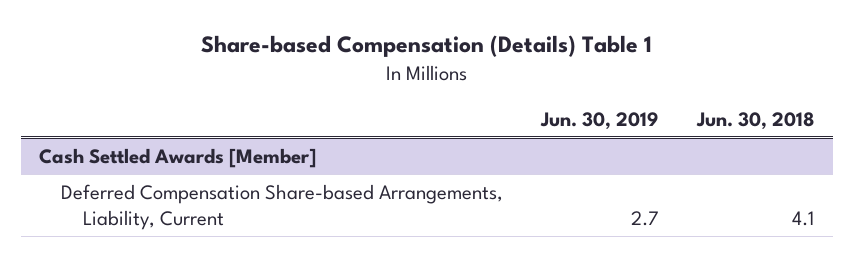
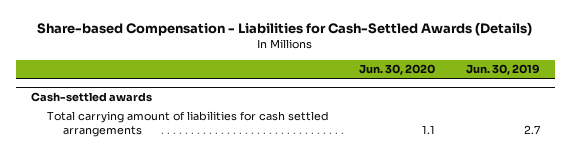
[200,35,652,58] Share-based Compensation (Details) Table 1 -> [37,22,533,37] Share-based Compensation - Liabilities for Cash-Settled Awards (Details)
[695,111,814,130] Jun. 30, 2018 -> none
none -> [359,64,436,76] Jun. 30, 2020
[39,147,317,168] Cash Settled Awards [Member] -> [31,91,153,102] Cash-settled awards
[61,183,504,230] Deferred Compensation Share-based Arrangements, Liability, Current -> [47,110,330,137] Total carrying amount of liabilities for cash settled arrangements

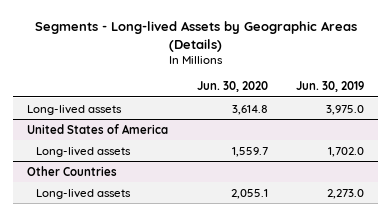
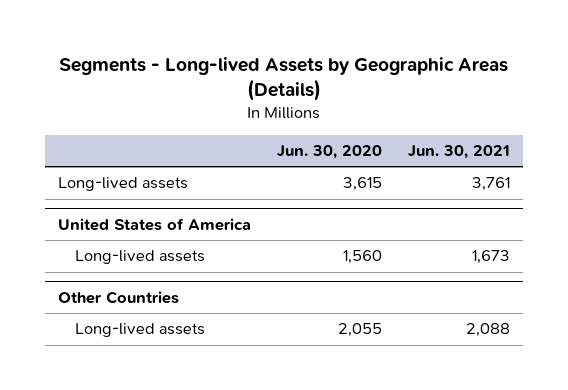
[295,81,364,93] Jun. 30, 2019 -> none
none -> [407,144,510,159] Jun. 30, 2021
[231,104,268,115] 3,614.8 -> [342,177,382,192] 3,615
[231,146,268,157] 1,559.7 -> [342,250,382,265] 1,560
[230,188,268,199] 2,055.1 -> [337,323,382,338] 2,055

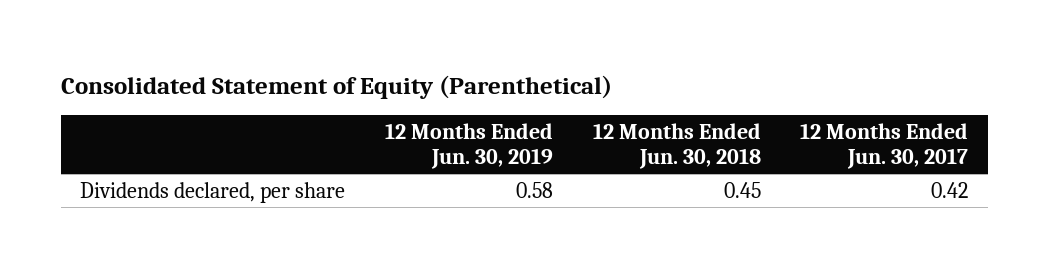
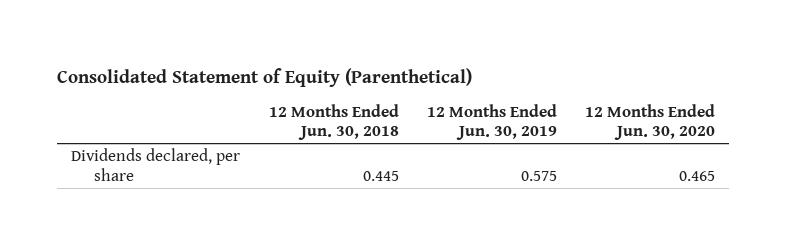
[800,123,969,169] 12 Months Ended Jun. 30, 2017 -> none
none -> [585,104,716,141] 12 Months Ended Jun. 30, 2020
[516,181,554,198] 0.58 -> [520,170,557,181] 0.575
[723,181,761,198] 0.45 -> [362,170,399,181] 0.445

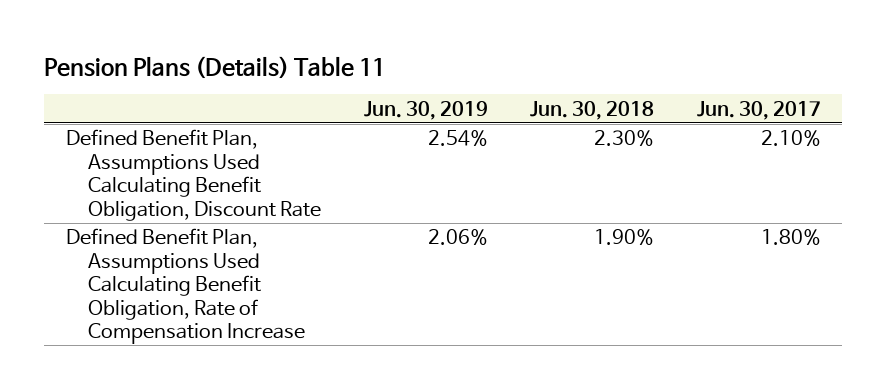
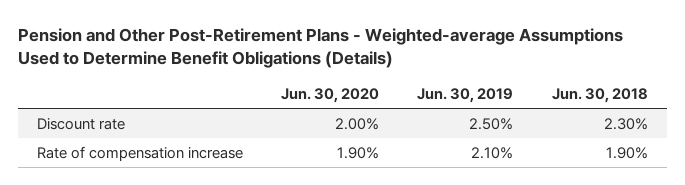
[44,55,386,79] Pension Plans (Details) Table 11 -> [17,27,623,69] Pension and Other Post-Retirement Plans - Weighted-average Assumptions Used to Determine Benefit Obligations (Details)
[697,100,822,120] Jun. 30, 2017 -> none
none -> [281,87,380,103] Jun. 30, 2020
[65,129,322,221] Defined Benefit Plan, Assumptions Used Calculating Benefit Obligation, Discount Rate -> [36,117,125,130] Discount rate
[427,130,488,147] 2.54% -> [469,117,514,130] 2.50%
[65,228,306,345] Defined Benefit Plan, Assumptions Used Calculating Benefit Obligation, Rate of Compensation Increase -> [36,145,243,161] Rate of compensation increase
[427,229,488,246] 2.06% -> [471,146,514,159] 2.10%

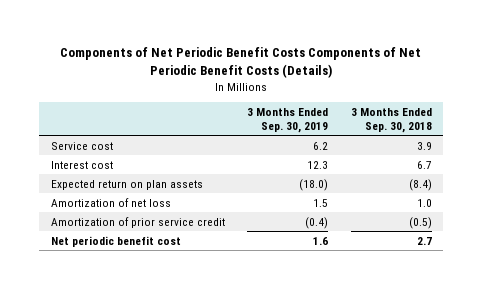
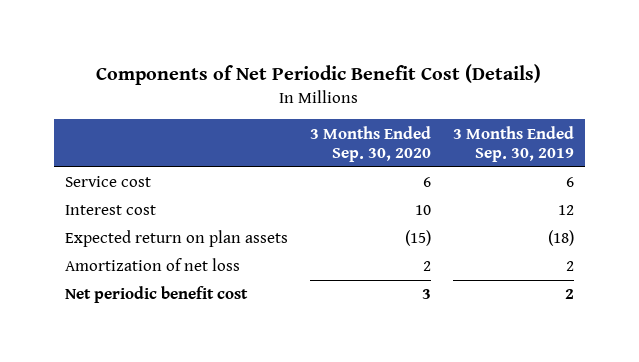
[60,47,422,79] Components of Net Periodic Benefit Costs Components of Net Periodic Benefit Costs (Details) -> [96,64,542,86] Components of Net Periodic Benefit Cost (Details)
[350,107,432,133] 3 Months Ended Sep. 30, 2018 -> none
none -> [309,125,431,162] 3 Months Ended Sep. 30, 2020
[50,216,225,228] Amortization of prior service credit -> none
[313,141,329,150] 6.2 -> [565,177,574,188] 6
[307,160,329,169] 12.3 -> [557,205,574,216] 12
[299,178,329,191] (18.0) -> [547,230,574,247] (18)
[313,198,329,207] 1.5 -> [565,261,574,272] 2
[313,236,329,245] 1.6 -> [564,289,574,300] 2

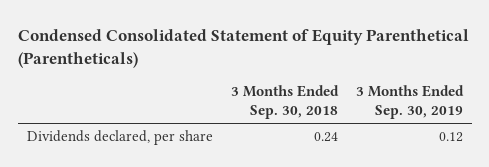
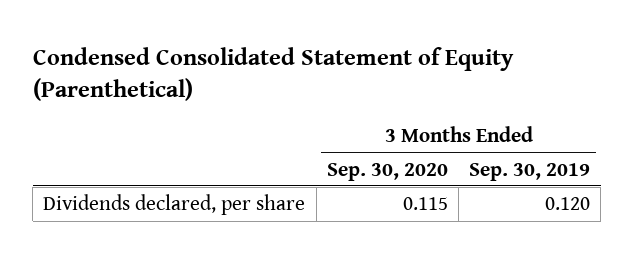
[17,28,469,69] Condensed Consolidated Statement of Equity Parenthetical (Parentheticals) -> [32,47,514,102] Condensed Consolidated Statement of Equity (Parenthetical)
[230,85,339,120] 3 Months Ended Sep. 30, 2018 -> none
none -> [326,162,448,181] Sep. 30, 2020
[438,132,463,143] 0.12 -> [545,197,591,211] 0.120

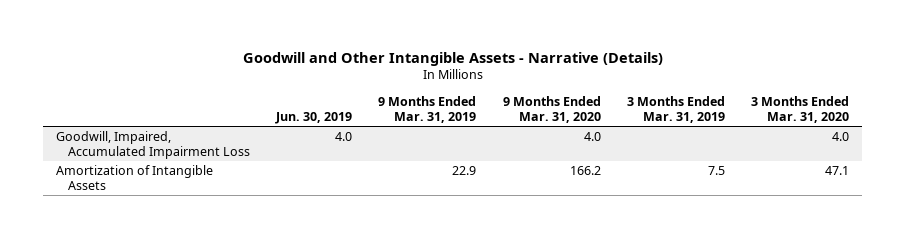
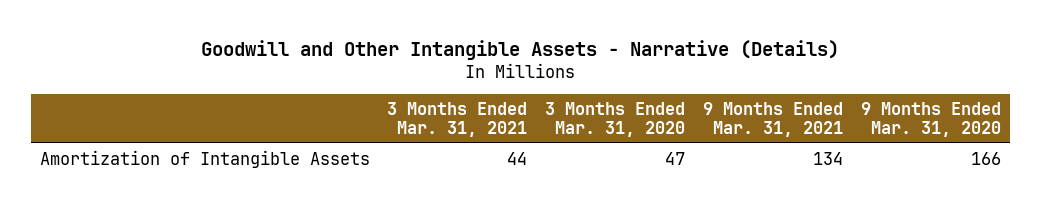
[275,112,353,125] Jun. 30, 2019 -> none
[378,95,477,124] 9 Months Ended Mar. 31, 2019 -> none
[626,95,725,124] 3 Months Ended Mar. 31, 2019 -> none
none -> [387,101,528,137] 3 Months Ended Mar. 31, 2021
none -> [702,101,843,137] 9 Months Ended Mar. 31, 2021
[56,130,251,160] Goodwill, Impaired, Accumulated Impairment Loss -> none
[569,165,601,175] 166.2 -> [970,151,1001,165] 166
[824,165,849,175] 47.1 -> [665,151,686,165] 47

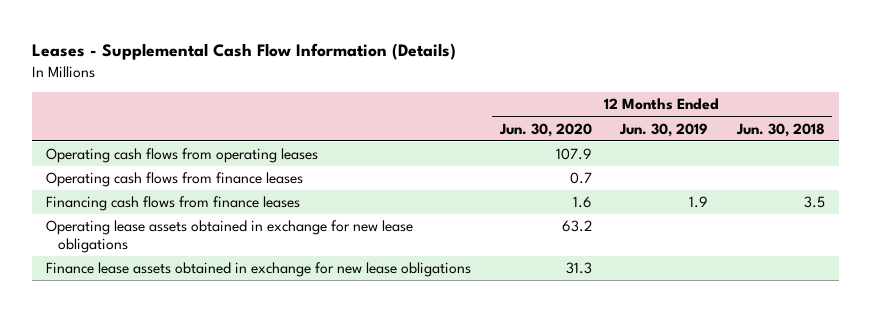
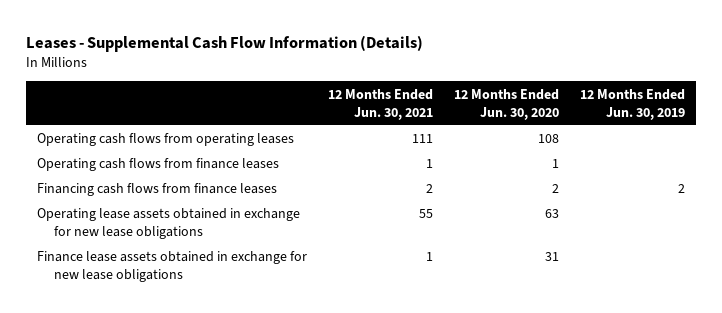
[735,122,825,137] Jun. 30, 2018 -> none
none -> [327,88,433,120] 12 Months Ended Jun. 30, 2021
[555,148,592,161] 107.9 -> [538,134,560,144] 108
[569,172,592,185] 0.7 -> [552,159,560,169] 1
[572,196,592,209] 1.6 -> [552,184,560,194] 2
[689,196,709,209] 1.9 -> [678,184,686,194] 2
[561,220,592,233] 63.2 -> [545,209,560,219] 63
[565,262,592,275] 31.3 -> [545,252,560,262] 31

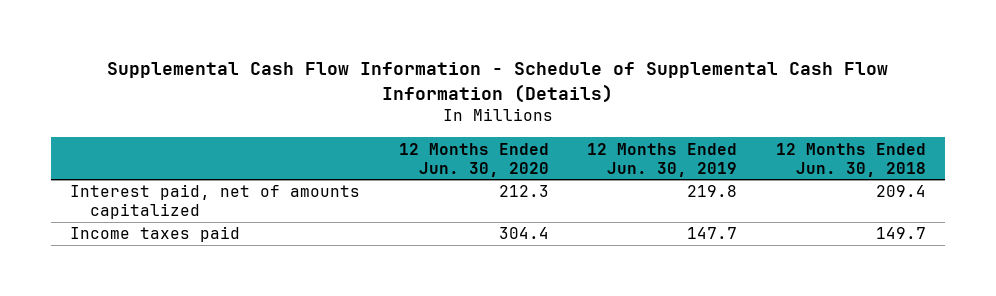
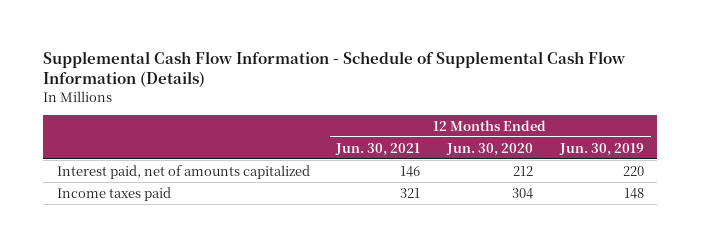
[775,142,926,177] 12 Months Ended Jun. 30, 2018 -> none
none -> [335,142,421,156] Jun. 30, 2021
[498,185,549,198] 212.3 -> [513,165,534,176] 212
[687,185,738,198] 219.8 -> [623,165,645,176] 220
[498,227,549,240] 304.4 -> [512,187,534,199] 304
[687,227,738,240] 147.7 -> [624,187,645,199] 148

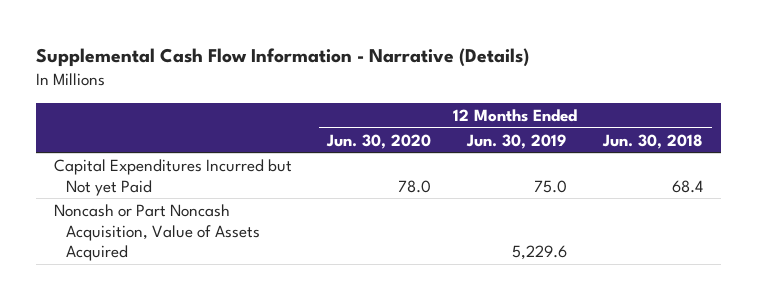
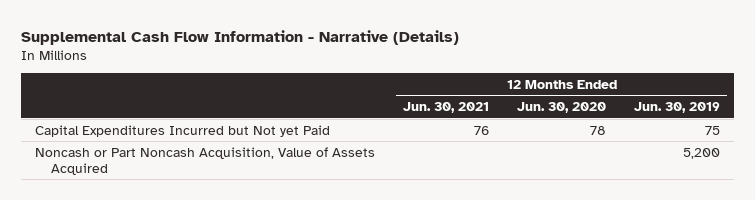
[602,133,704,149] Jun. 30, 2018 -> none
none -> [403,102,490,114] Jun. 30, 2021
[398,179,432,193] 78.0 -> [590,125,607,135] 78
[534,179,568,193] 75.0 -> [705,125,721,135] 75
[512,244,568,260] 5,229.6 -> [683,147,721,159] 5,200

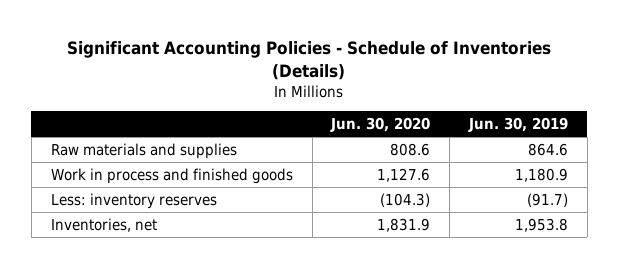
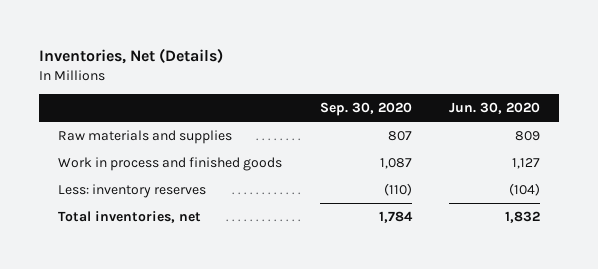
[67,41,552,80] Significant Accounting Policies - Schedule of Inventories (Details) -> [39,48,224,65] Inventories, Net (Details)
[468,117,569,133] Jun. 30, 2019 -> none
none -> [319,102,412,117] Sep. 30, 2020
[390,142,431,156] 808.6 -> [515,131,541,142] 809
[377,167,431,182] 1,127.6 -> [512,158,541,170] 1,127
[380,192,431,207] (104.3) -> [509,183,541,197] (104)
[50,217,157,232] Inventories, net -> [57,211,201,224] Total inventories, net
[377,217,431,232] 1,831.9 -> [505,211,541,224] 1,832

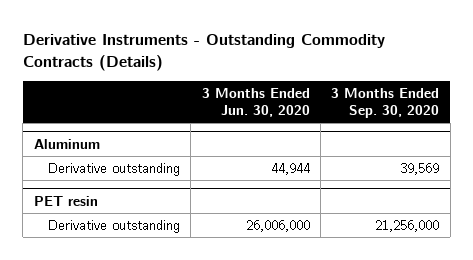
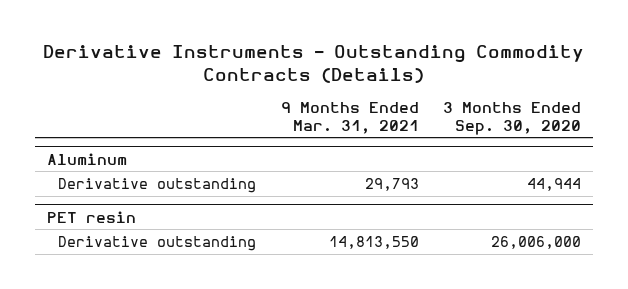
[201,87,310,118] 3 Months Ended Jun. 30, 2020 -> none
none -> [280,102,419,134] 9 Months Ended Mar. 31, 2021
[400,163,440,176] 39,569 -> [527,177,582,191] 44,944
[375,220,440,233] 21,256,000 -> [491,235,582,249] 26,006,000

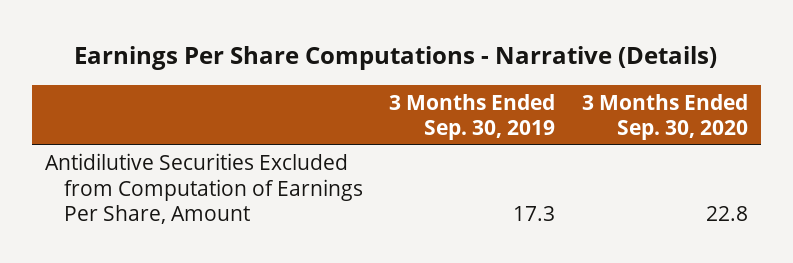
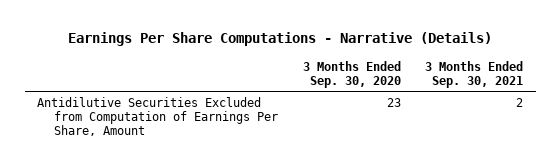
[389,93,556,141] 3 Months Ended Sep. 30, 2019 -> none
none -> [425,60,524,88] 3 Months Ended Sep. 30, 2021
[705,206,748,222] 22.8 -> [386,98,401,108] 23

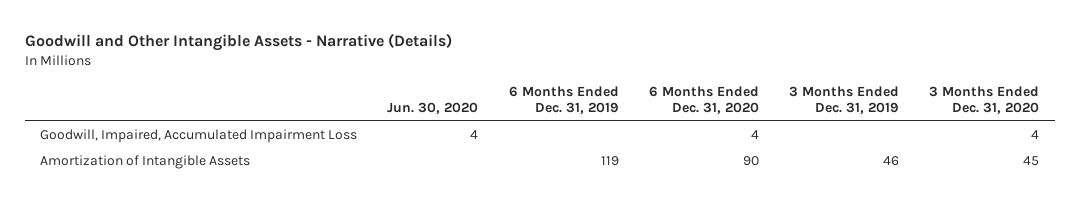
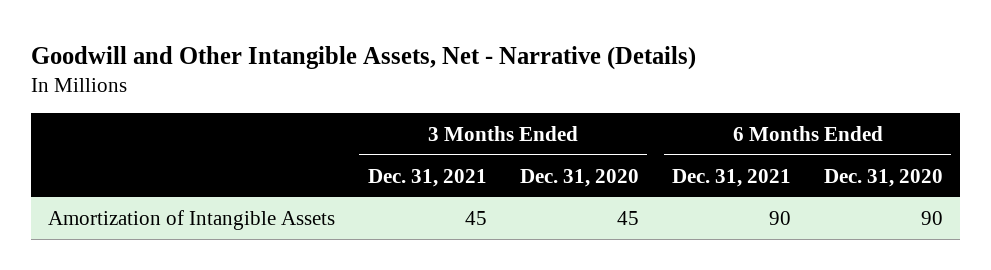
[25,33,453,52] Goodwill and Other Intangible Assets - Narrative (Details) -> [30,45,696,70] Goodwill and Other Intangible Assets, Net - Narrative (Details)
[387,102,479,115] Jun. 30, 2020 -> none
[508,85,619,115] 6 Months Ended Dec. 31, 2019 -> none
[789,85,900,115] 3 Months Ended Dec. 31, 2019 -> none
none -> [367,168,487,187] Dec. 31, 2021
none -> [671,168,791,187] Dec. 31, 2021
[40,129,358,144] Goodwill, Impaired, Accumulated Impairment Loss -> none

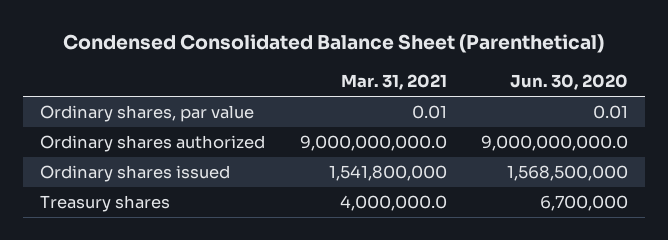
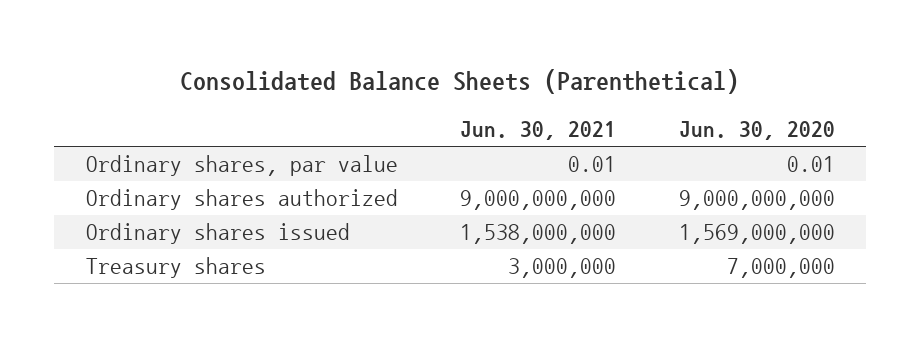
[63,34,605,54] Condensed Consolidated Balance Sheet (Parenthetical) -> [180,69,740,95] Consolidated Balance Sheets (Parenthetical)
[340,74,447,91] Mar. 31, 2021 -> none
none -> [460,121,617,141] Jun. 30, 2021
[480,135,628,152] 9,000,000,000.0 -> [678,190,835,211] 9,000,000,000
[506,165,628,182] 1,568,500,000 -> [678,224,835,245] 1,569,000,000
[539,195,628,212] 6,700,000 -> [726,258,835,279] 7,000,000

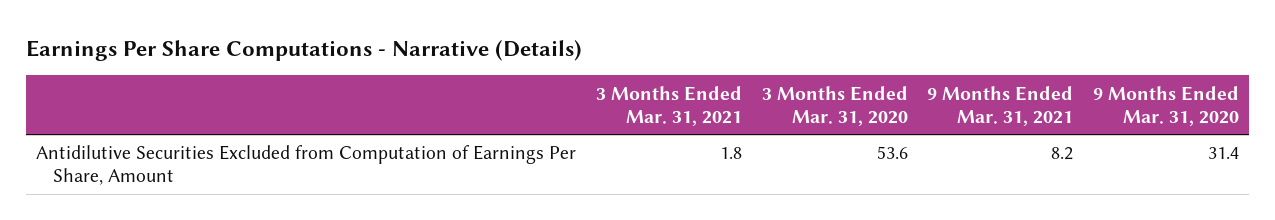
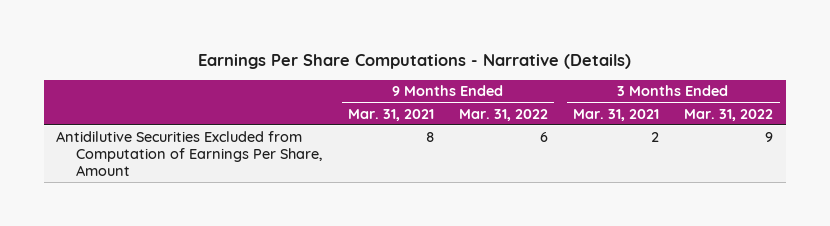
[761,85,908,126] 3 Months Ended Mar. 31, 2020 -> none
[1093,85,1240,126] 9 Months Ended Mar. 31, 2020 -> none
none -> [459,108,549,121] Mar. 31, 2022
none -> [684,108,774,121] Mar. 31, 2022
[719,147,742,160] 1.8 -> [651,132,660,143] 2
[1051,147,1074,161] 8.2 -> [425,132,434,143] 8

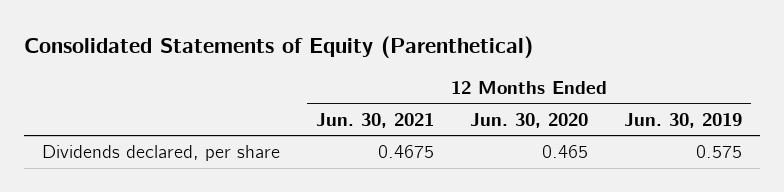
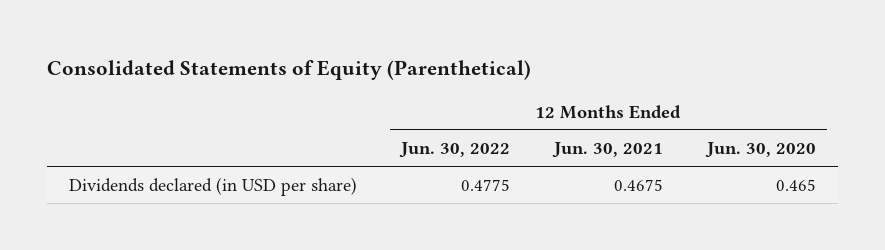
[624,112,743,128] Jun. 30, 2019 -> none
none -> [398,142,510,159] Jun. 30, 2022
[42,145,281,162] Dividends declared, per share -> [68,177,357,197] Dividends declared (in USD per share)

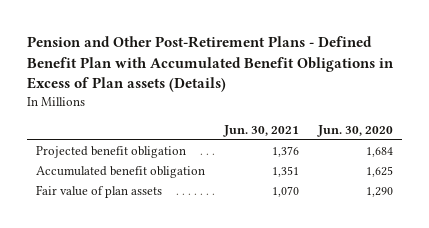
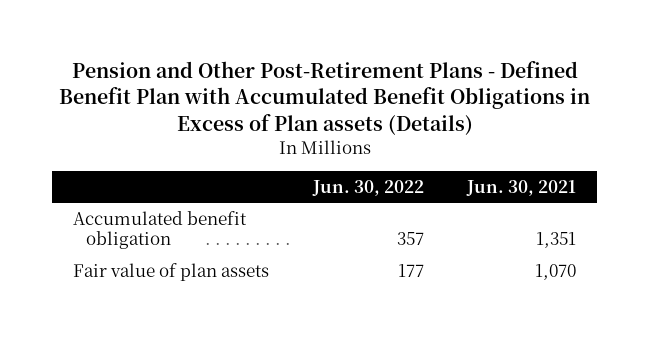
[316,124,393,137] Jun. 30, 2020 -> none
none -> [311,179,424,196] Jun. 30, 2022
[36,146,187,159] Projected benefit obligation -> none

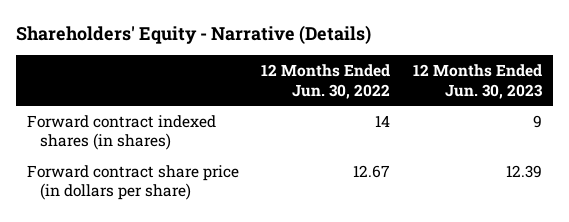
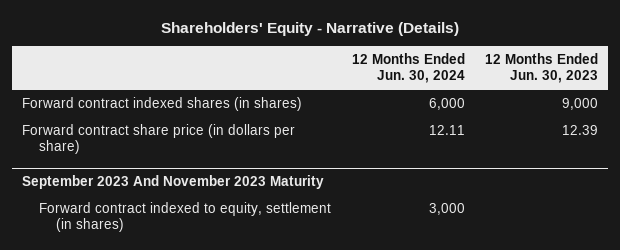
[261,63,391,99] 12 Months Ended Jun. 30, 2022 -> none
none -> [351,53,465,84] 12 Months Ended Jun. 30, 2024
[532,114,542,128] 9 -> [562,98,599,111] 9,000
none -> [22,175,325,190] September 2023 And November 2023 Maturity
none -> [39,202,332,233] Forward contract indexed to equity, settlement (in shares)

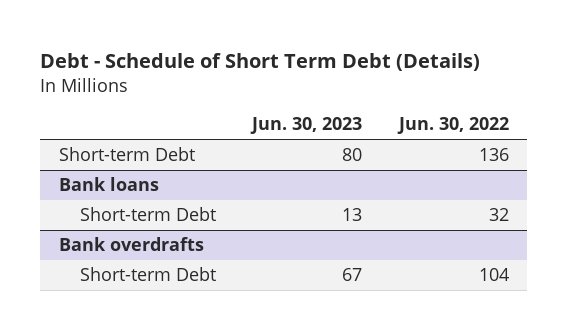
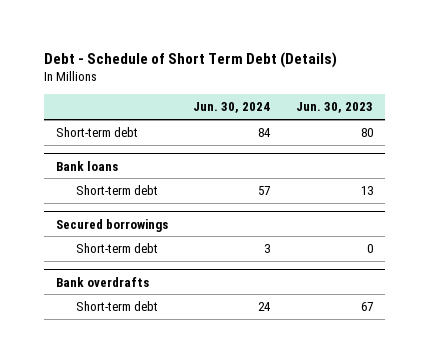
[396,117,509,135] Jun. 30, 2022 -> none
none -> [193,102,271,114] Jun. 30, 2024
[58,147,195,162] Short-term Debt -> [56,127,139,138] Short-term debt
[79,207,216,222] Short-term Debt -> [75,185,158,196] Short-term debt
none -> [56,218,169,232] Secured borrowings
none -> [75,243,158,254] Short-term debt
[79,267,216,282] Short-term Debt -> [75,301,158,312] Short-term debt

